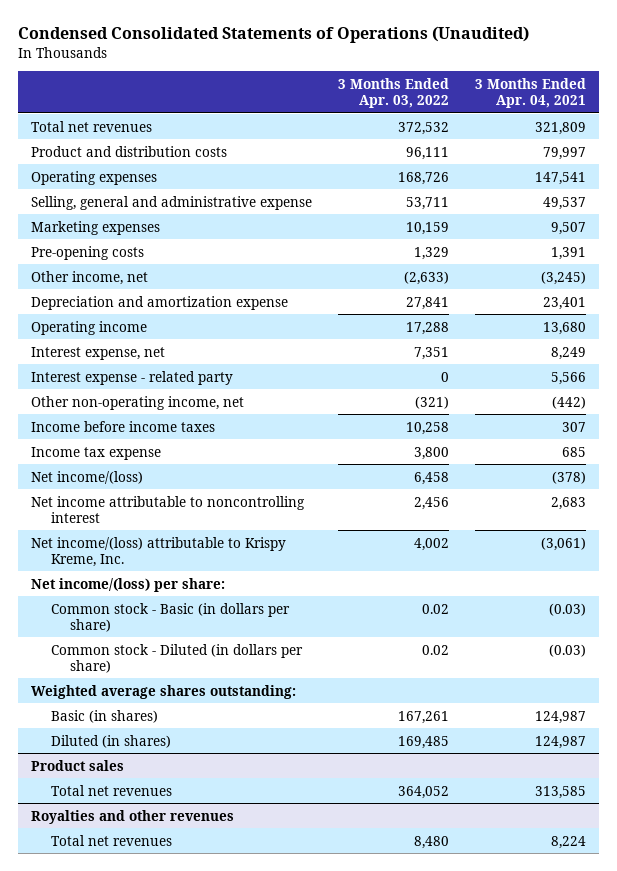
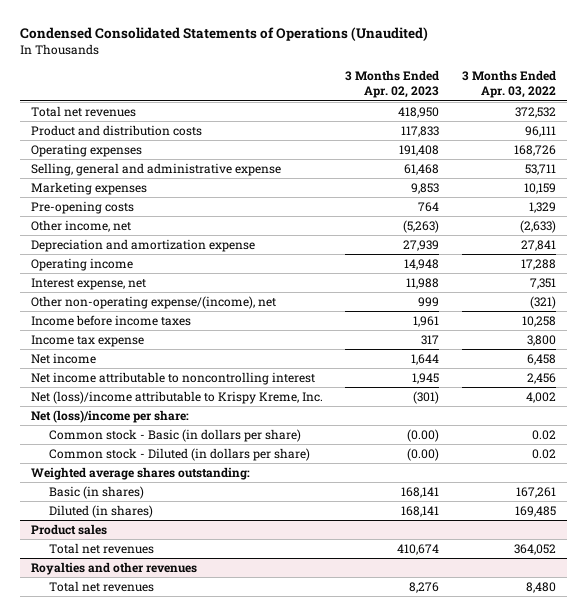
[475,77,587,109] 3 Months Ended Apr. 04, 2021 -> none
none -> [345,70,440,99] 3 Months Ended Apr. 02, 2023
[30,370,233,385] Interest expense - related party -> none
[30,395,244,410] Other non-operating income, net -> [30,295,276,309] Other non-operating expense/(income), net
[30,470,143,484] Net income/(loss) -> [30,352,96,364] Net income
[30,536,286,567] Net income/(loss) attributable to Krispy Kreme, Inc. -> [30,390,323,404] Net (loss)/income attributable to Krispy Kreme, Inc.
[30,577,225,592] Net income/(loss) per share: -> [30,409,189,423] Net (loss)/income per share:

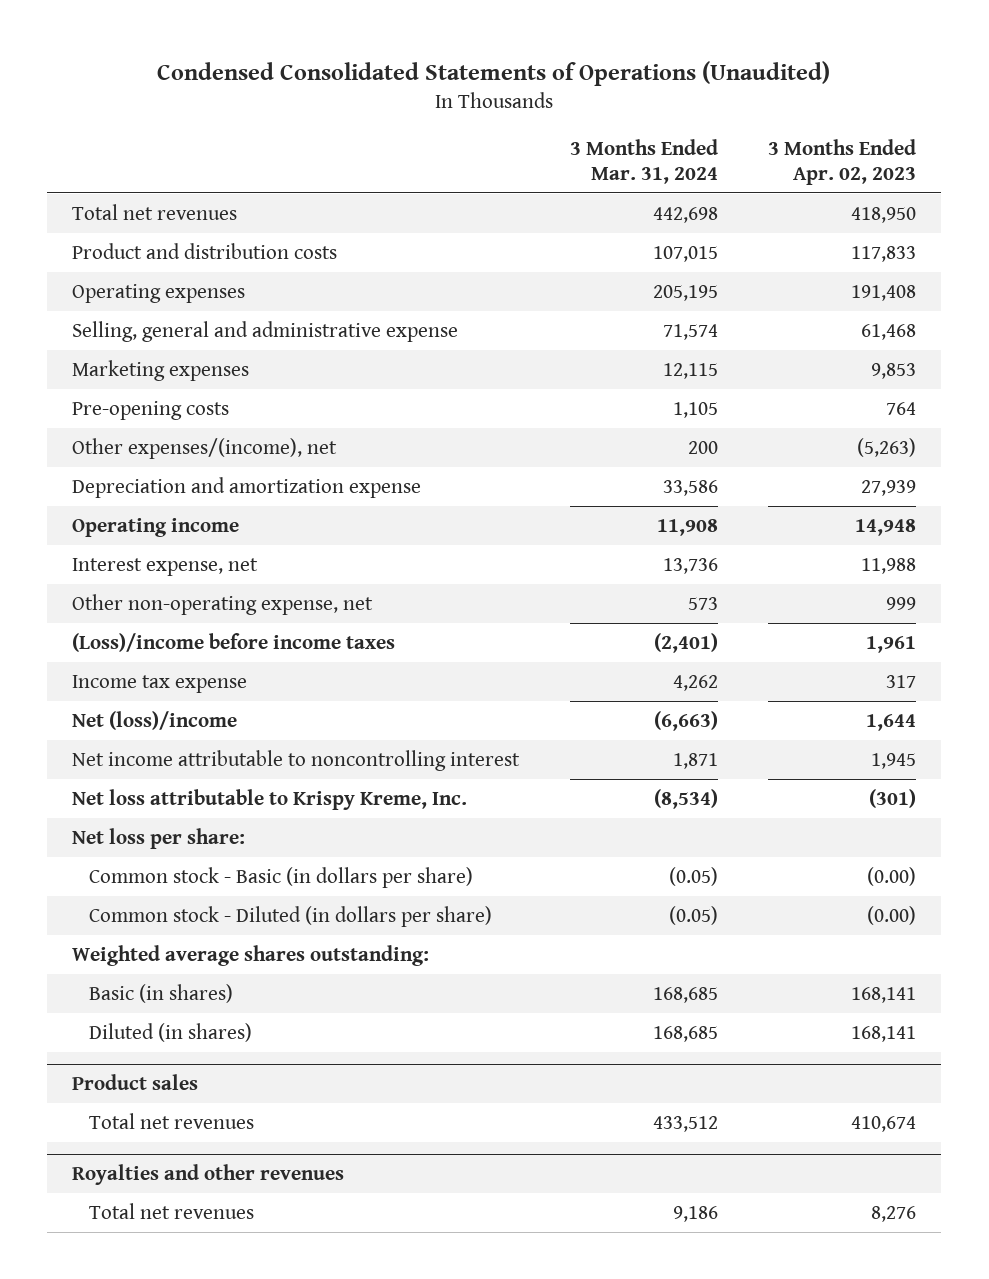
[461,70,556,99] 3 Months Ended Apr. 03, 2022 -> none
none -> [569,139,718,184] 3 Months Ended Mar. 31, 2024
[30,219,131,232] Other income, net -> [72,438,338,460] Other expenses/(income), net
[30,295,276,309] Other non-operating expense/(income), net -> [72,594,374,616] Other non-operating expense, net
[30,314,191,326] Income before income taxes -> [72,633,396,653] (Loss)/income before income taxes
[30,352,96,364] Net income -> [72,711,238,731] Net (loss)/income
[30,390,323,404] Net (loss)/income attributable to Krispy Kreme, Inc. -> [72,789,468,811] Net loss attributable to Krispy Kreme, Inc.
[30,409,189,423] Net (loss)/income per share: -> [72,828,246,850] Net loss per share:

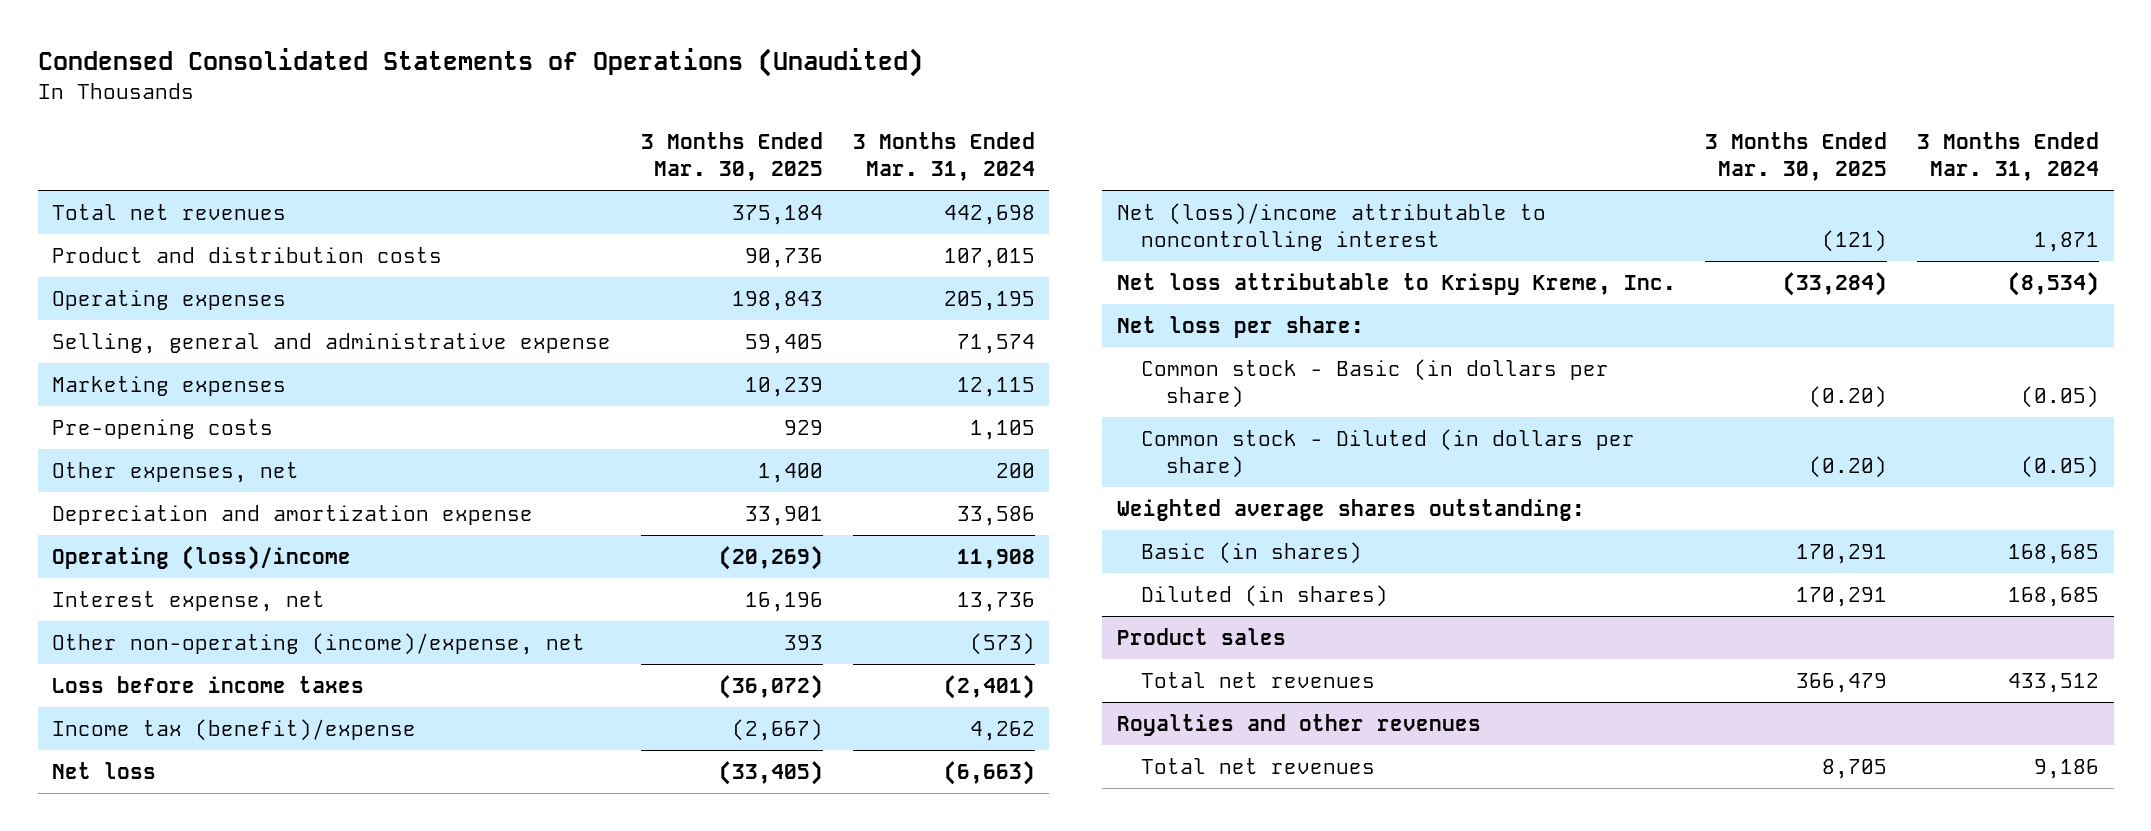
[768,139,917,185] 3 Months Ended Apr. 02, 2023 -> none
none -> [641,131,824,182] 3 Months Ended Mar. 30, 2025
[72,438,338,460] Other expenses/(income), net -> [52,461,300,483] Other expenses, net
[72,518,240,538] Operating income -> [52,545,352,570] Operating (loss)/income
[72,594,374,616] Other non-operating expense, net -> [52,632,586,655] Other non-operating (income)/expense, net
[687,597,718,611] 573 -> [969,632,1035,655] (573)
[72,633,396,653] (Loss)/income before income taxes -> [52,675,365,693] Loss before income taxes
[72,675,248,694] Income tax expense -> [52,718,417,741] Income tax (benefit)/expense
[72,711,238,731] Net (loss)/income -> [52,761,157,779] Net loss
[72,750,521,772] Net income attributable to noncontrolling interest -> [1116,202,1546,252] Net (loss)/income attributable to noncontrolling interest

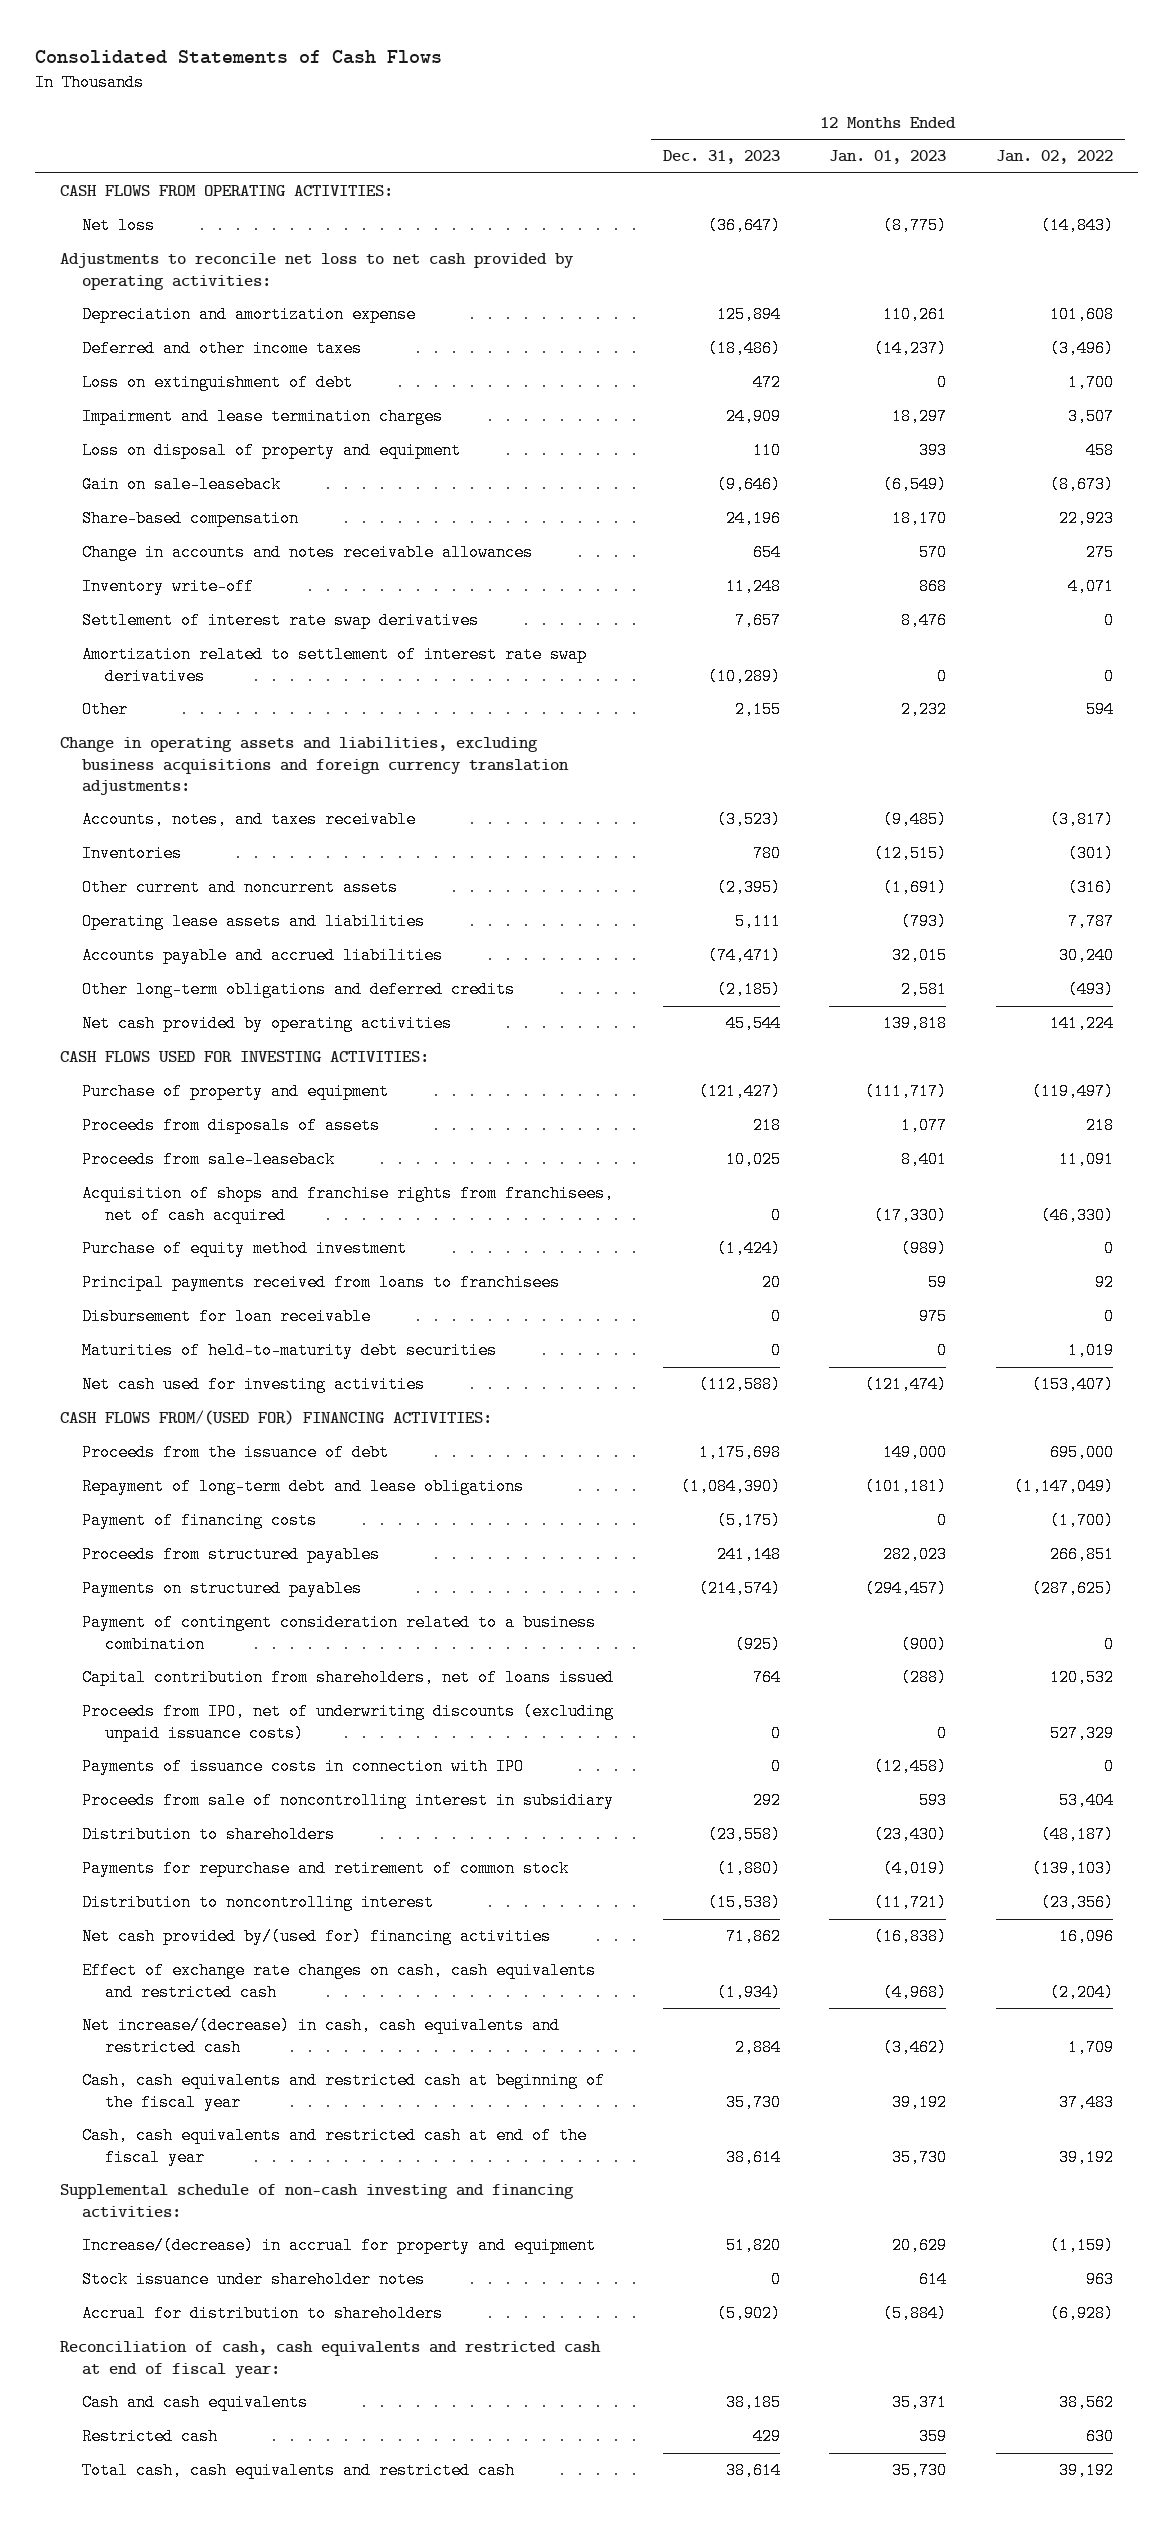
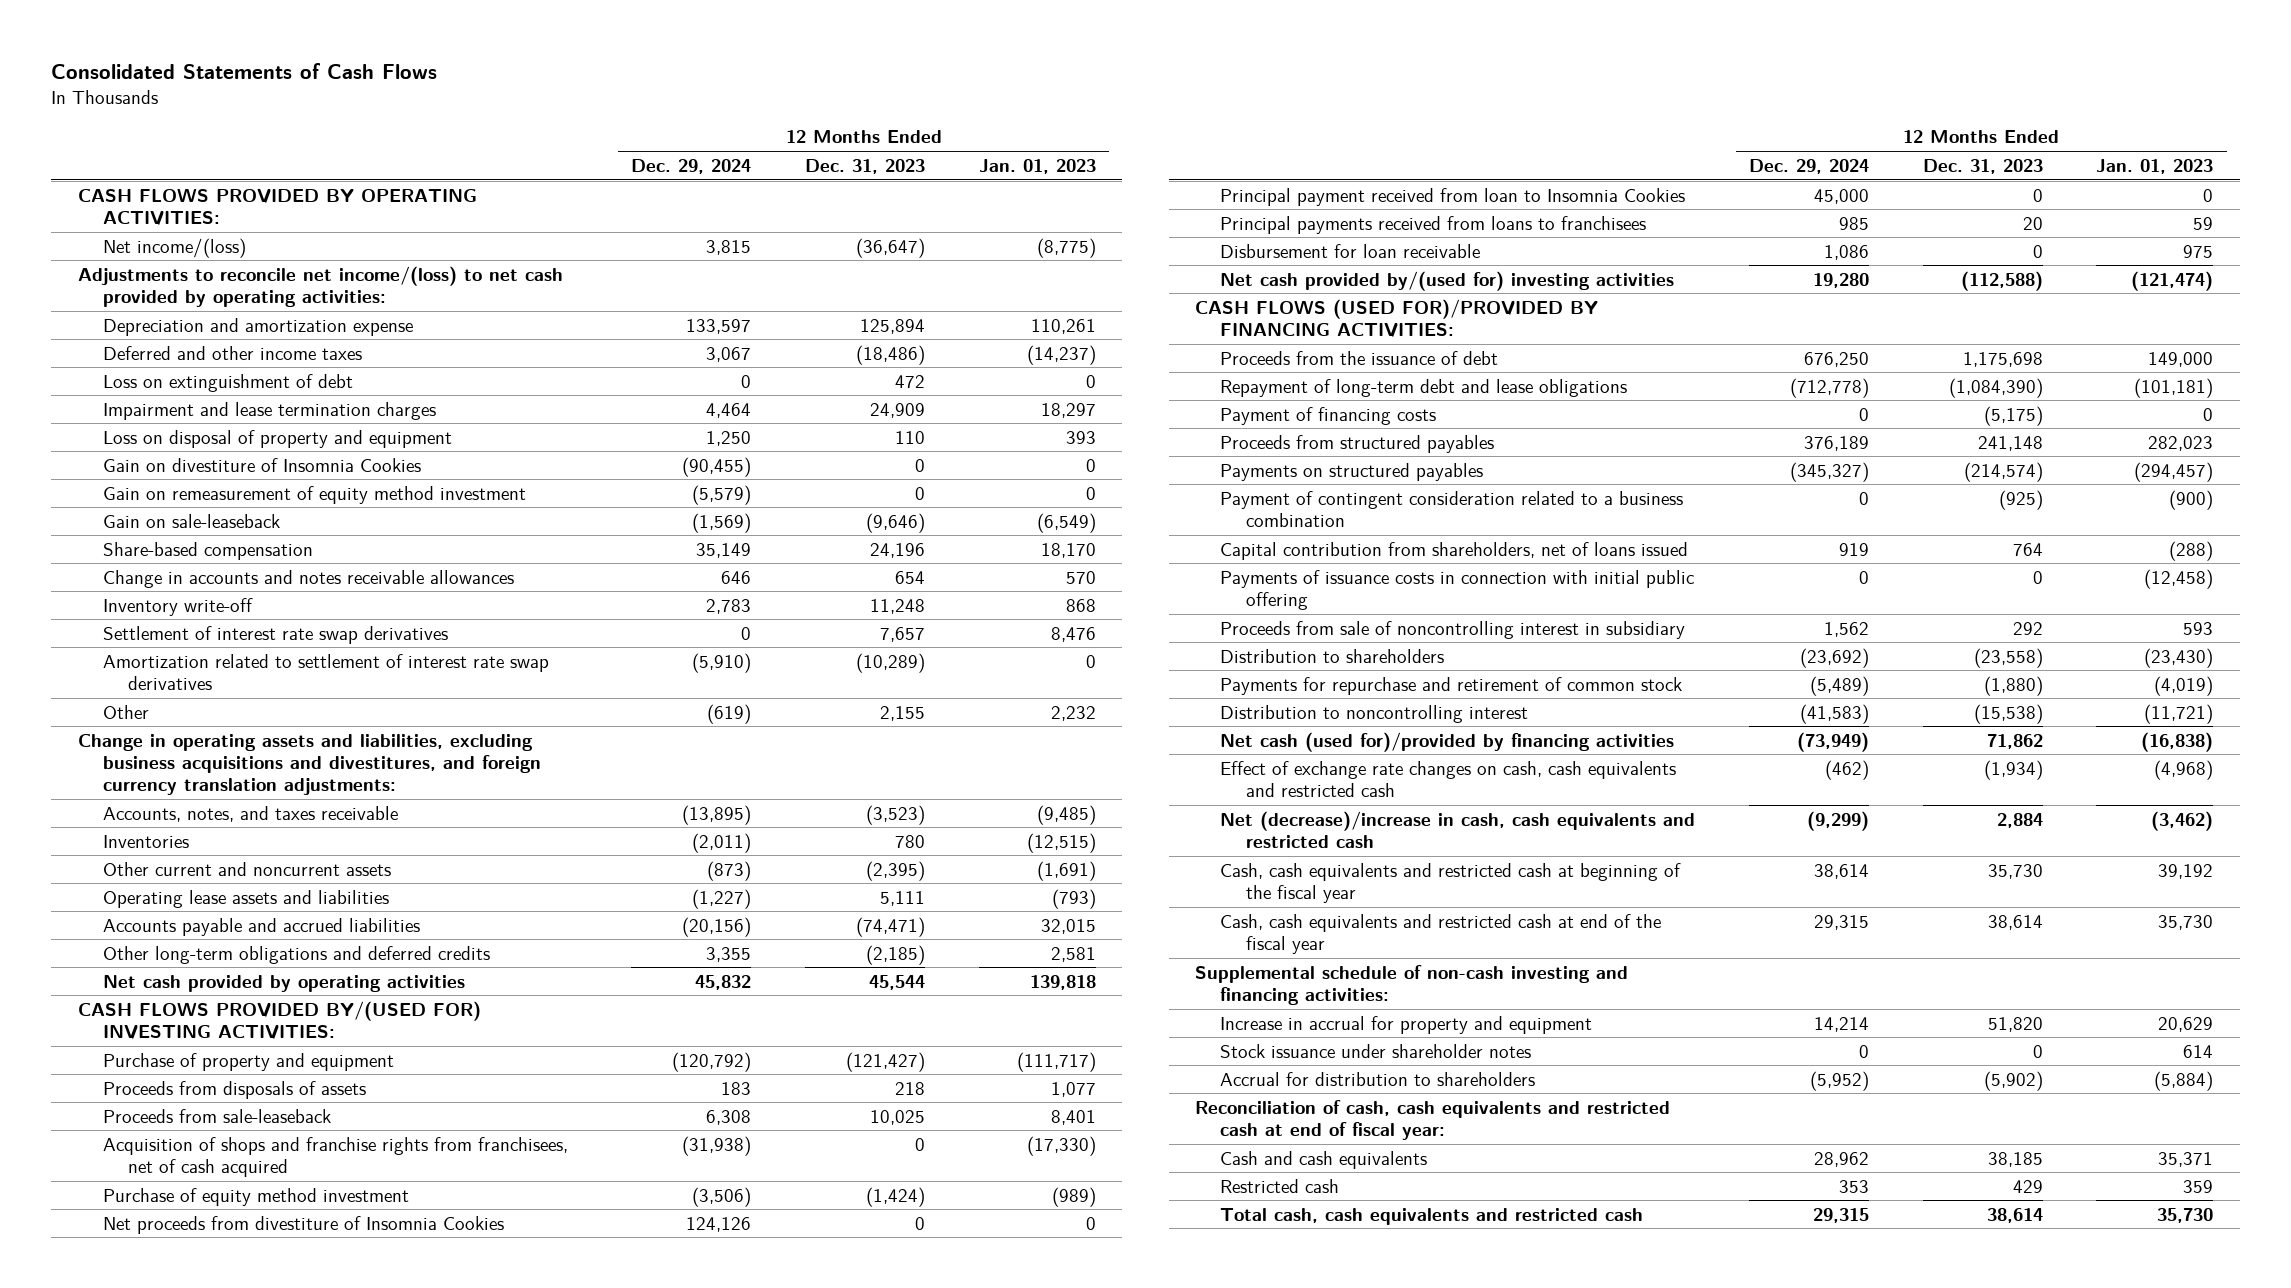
[995,150,1113,165] Jan. 02, 2022 -> none
none -> [631,158,752,174] Dec. 29, 2024
[59,185,393,197] CASH FLOWS FROM OPERATING ACTIVITIES: -> [77,188,477,226] CASH FLOWS PROVIDED BY OPERATING ACTIVITIES:
[82,217,156,235] Net loss -> [102,237,246,258] Net income/(loss)
[59,253,574,290] Adjustments to reconcile net loss to net cash provided by operating activities: -> [77,265,563,307] Adjustments to reconcile net income/(loss) to net cash provided by operating activities:
none -> [102,457,421,472] Gain on divestiture of Insomnia Cookies
none -> [102,485,526,504] Gain on remeasurement of equity method investment
[59,737,570,796] Change in operating assets and liabilities, excluding business acquisitions and foreign currency translation adjustments: -> [77,733,541,795] Change in operating assets and liabilities, excluding business acquisitions and divestitures, and foreign currency translation adjustments:
[59,1051,429,1063] CASH FLOWS USED FOR INVESTING ACTIVITIES: -> [77,1000,481,1040] CASH FLOWS PROVIDED BY/(USED FOR) INVESTING ACTIVITIES:
none -> [102,1215,504,1234] Net proceeds from divestiture of Insomnia Cookies
none -> [1220,187,1686,206] Principal payment received from loan to Insomnia Cookies
[82,1342,498,1360] Maturities of held-to-maturity debt securities -> none
[82,1376,426,1394] Net cash used for investing activities -> [1220,270,1675,291] Net cash provided by/(used for) investing activities
[59,1410,492,1426] CASH FLOWS FROM/(USED FOR) FINANCING ACTIVITIES: -> [1195,298,1599,338] CASH FLOWS (USED FOR)/PROVIDED BY FINANCING ACTIVITIES:
[82,1703,615,1742] Proceeds from IPO, net of underwriting discounts (excluding unpaid issuance costs) -> none
[82,1758,525,1776] Payments of issuance costs in connection with IPO -> [1220,569,1695,610] Payments of issuance costs in connection with initial public offering
[82,1928,552,1946] Net cash provided by/(used for) financing activities -> [1220,731,1675,752] Net cash (used for)/provided by financing activities
[82,2017,561,2056] Net increase/(decrease) in cash, cash equivalents and restricted cash -> [1220,810,1696,848] Net (decrease)/increase in cash, cash equivalents and restricted cash
[82,2237,597,2255] Increase/(decrease) in accrual for property and equipment -> [1220,1015,1593,1034] Increase in accrual for property and equipment

